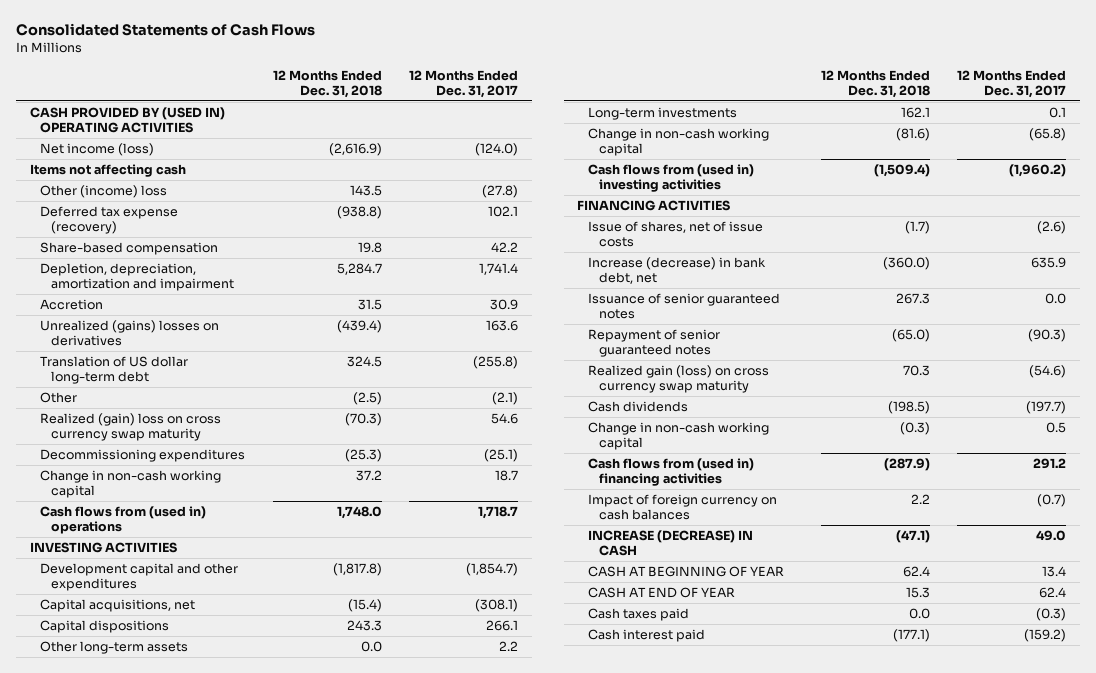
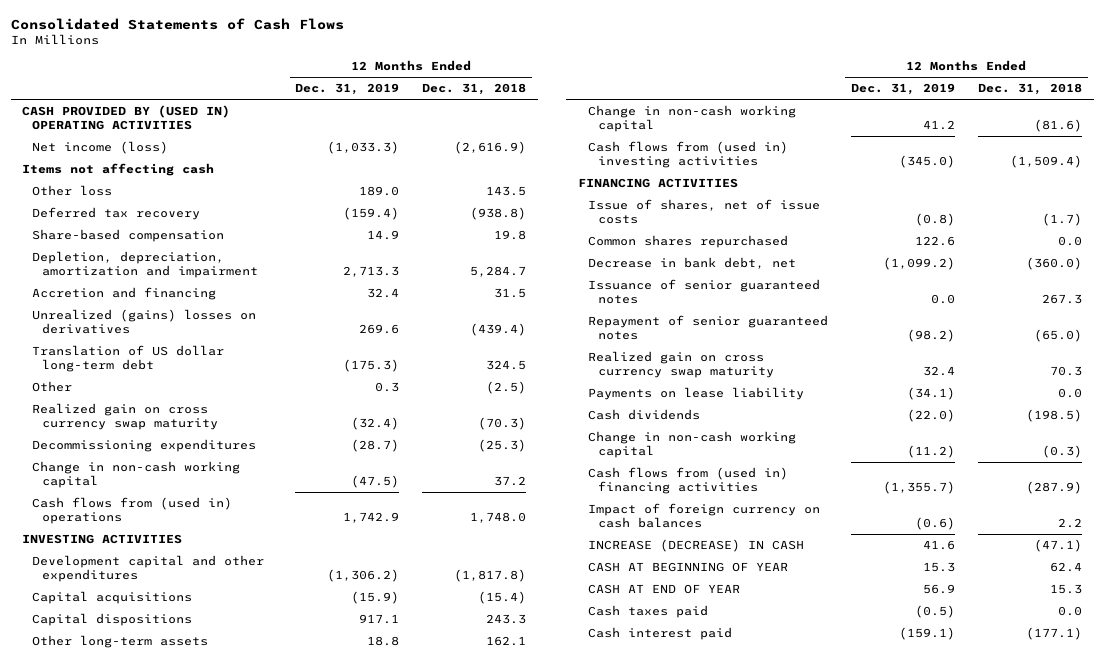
[409,70,519,98] 12 Months Ended Dec. 31, 2017 -> none
none -> [295,83,400,96] Dec. 31, 2019
[40,185,168,199] Other (income) loss -> [32,184,113,196] Other loss
[40,206,179,234] Deferred tax expense (recovery) -> [32,206,201,220] Deferred tax recovery
[40,299,104,311] Accretion -> [32,286,217,300] Accretion and financing
[40,413,222,441] Realized (gain) loss on cross currency swap maturity -> [32,402,219,430] Realized gain on cross currency swap maturity
[40,599,196,613] Capital acquisitions, net -> [32,590,193,604] Capital acquisitions
[588,107,738,121] Long-term investments -> none
[360,641,382,653] 0.0 -> [486,635,527,646] 162.1
none -> [587,234,788,248] Common shares repurchased
[588,257,767,284] Increase (decrease) in bank debt, net -> [587,256,796,269] Decrease in bank debt, net
[588,365,770,393] Realized gain (loss) on cross currency swap maturity -> [587,350,774,378] Realized gain on cross currency swap maturity
none -> [587,386,804,400] Payments on lease liability

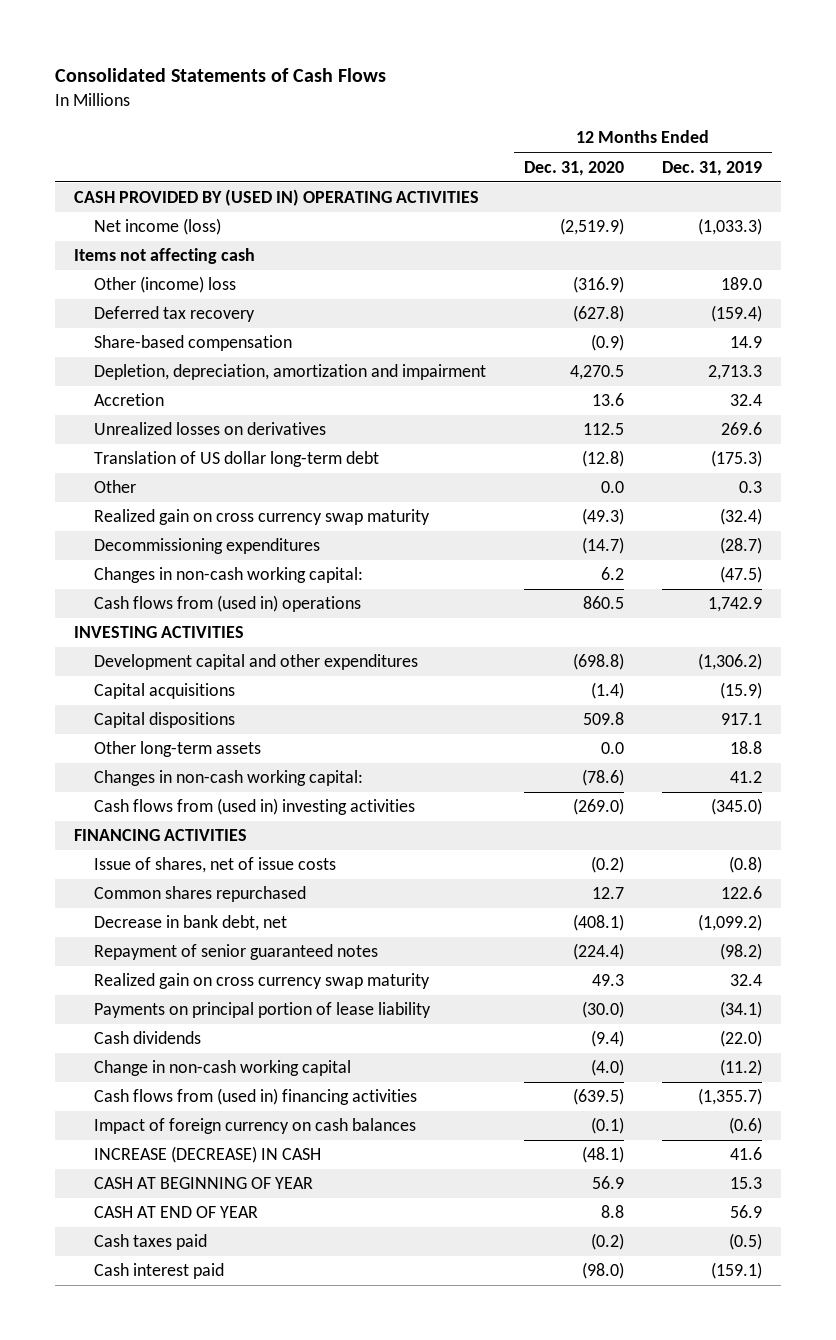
[422,83,527,96] Dec. 31, 2018 -> none
none -> [523,160,624,176] Dec. 31, 2020
[32,184,113,196] Other loss -> [93,276,236,294] Other (income) loss
[32,286,217,300] Accretion and financing -> [93,393,164,407] Accretion
[32,308,257,334] Unrealized (gains) losses on derivatives -> [93,422,326,436] Unrealized losses on derivatives
[32,460,241,488] Change in non-cash working capital -> [93,567,363,584] Changes in non-cash working capital:
[587,104,796,132] Change in non-cash working capital -> [93,770,363,787] Changes in non-cash working capital:
[587,278,820,304] Issuance of senior guaranteed notes -> none
[587,386,804,400] Payments on lease liability -> [93,1002,431,1019] Payments on principal portion of lease liability

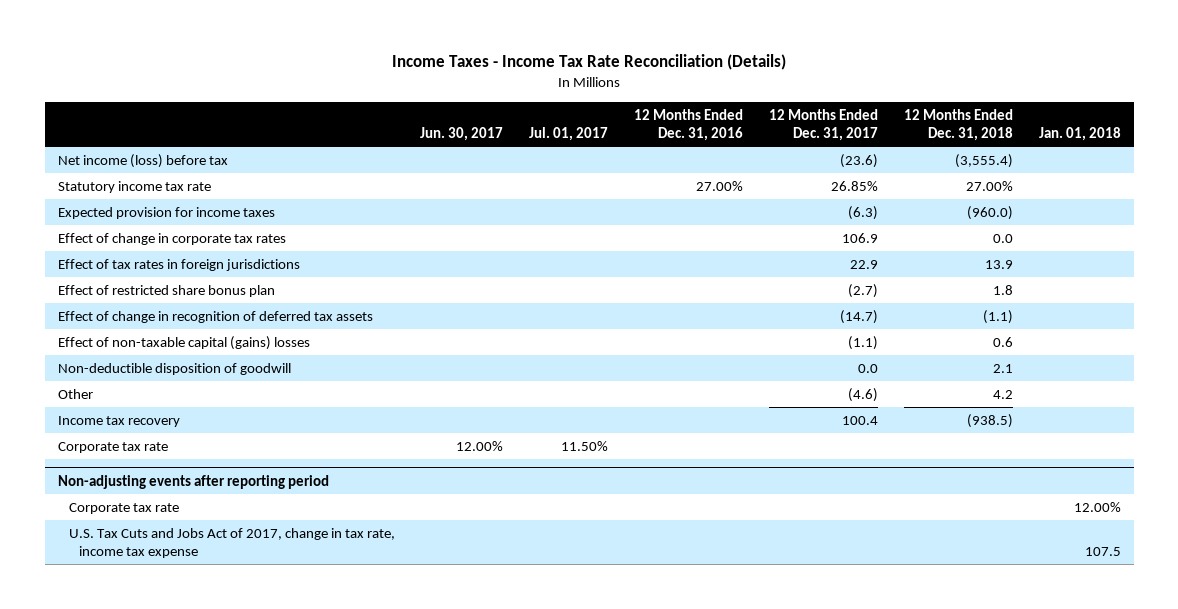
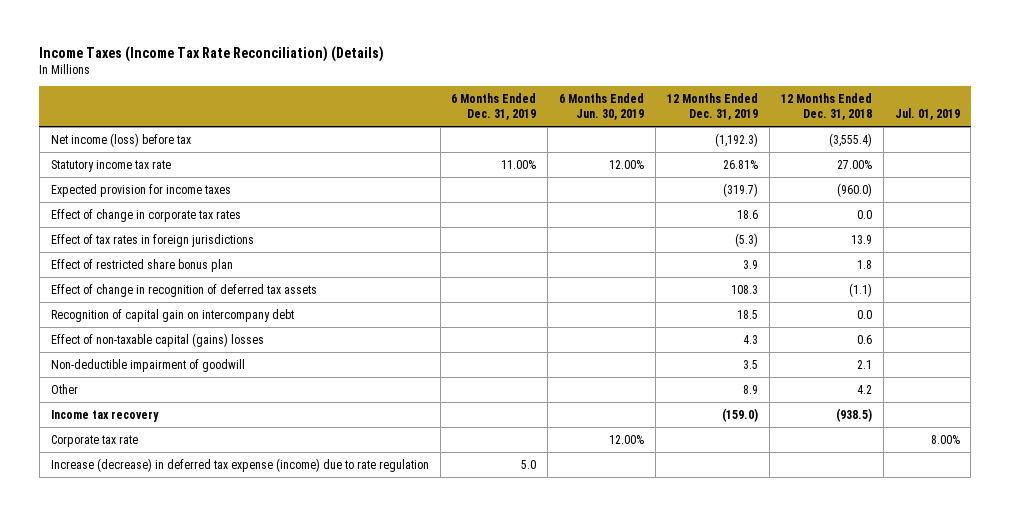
[392,54,787,71] Income Taxes - Income Tax Rate Reconciliation (Details) -> [39,46,385,63] Income Taxes (Income Tax Rate Reconciliation) (Details)
[420,126,504,141] Jun. 30, 2017 -> none
[529,126,609,141] Jul. 01, 2017 -> none
[634,108,744,141] 12 Months Ended Dec. 31, 2016 -> none
[768,108,878,141] 12 Months Ended Dec. 31, 2017 -> none
[1038,126,1121,141] Jan. 01, 2018 -> none
none -> [451,92,537,121] 6 Months Ended Dec. 31, 2019
none -> [559,92,645,121] 6 Months Ended Jun. 30, 2019
none -> [667,92,759,121] 12 Months Ended Dec. 31, 2019
none -> [894,108,960,121] Jul. 01, 2019
none -> [50,308,294,322] Recognition of capital gain on intercompany debt
[57,362,291,375] Non-deductible disposition of goodwill -> [50,358,245,372] Non-deductible impairment of goodwill
[57,474,329,489] Non-adjusting events after reporting period -> none
[68,502,179,514] Corporate tax rate -> none
[68,527,395,558] U.S. Tax Cuts and Jobs Act of 2017, change in tax rate, income tax expense -> none
none -> [50,457,429,472] Increase (decrease) in deferred tax expense (income) due to rate regulation

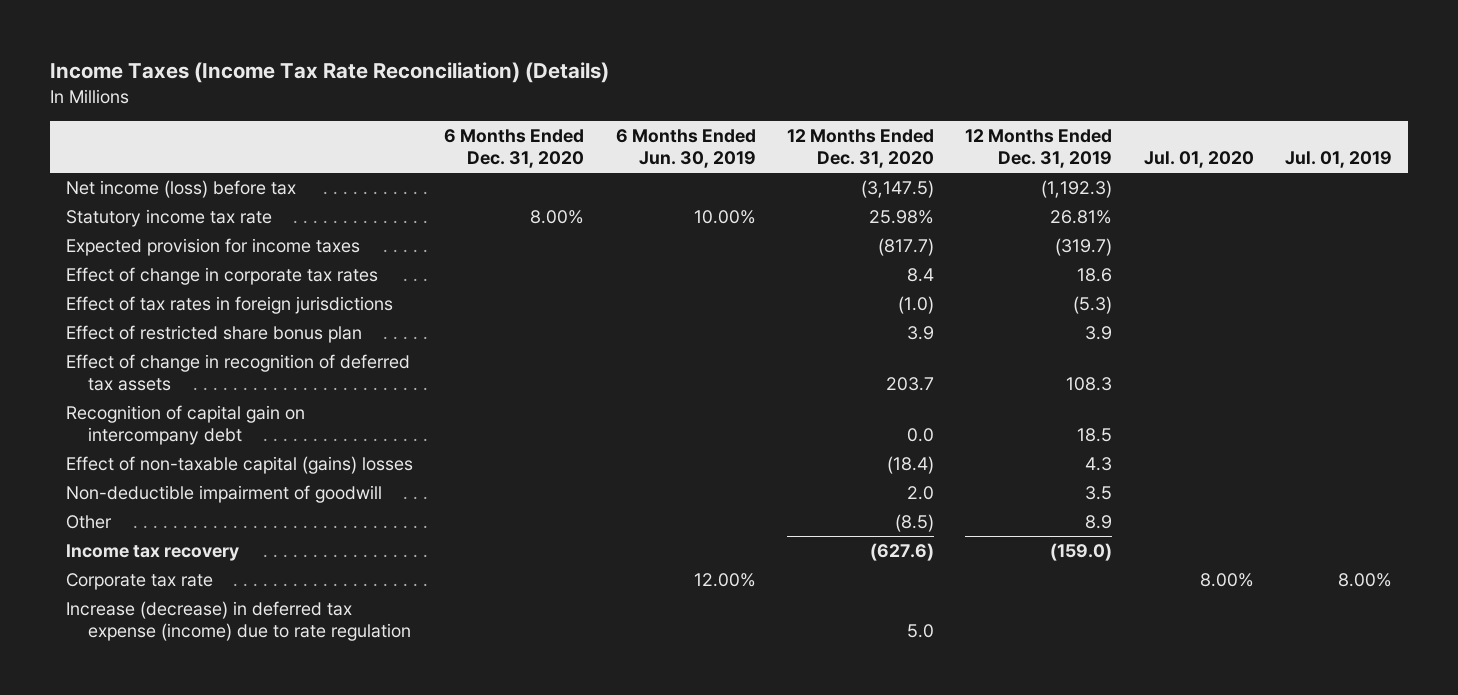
[451,92,537,121] 6 Months Ended Dec. 31, 2019 -> none
[780,92,872,121] 12 Months Ended Dec. 31, 2018 -> none
none -> [444,129,585,169] 6 Months Ended Dec. 31, 2020
none -> [787,129,935,169] 12 Months Ended Dec. 31, 2020
none -> [1143,151,1254,169] Jul. 01, 2020
[609,159,645,169] 12.00% -> [693,209,756,224] 10.00%

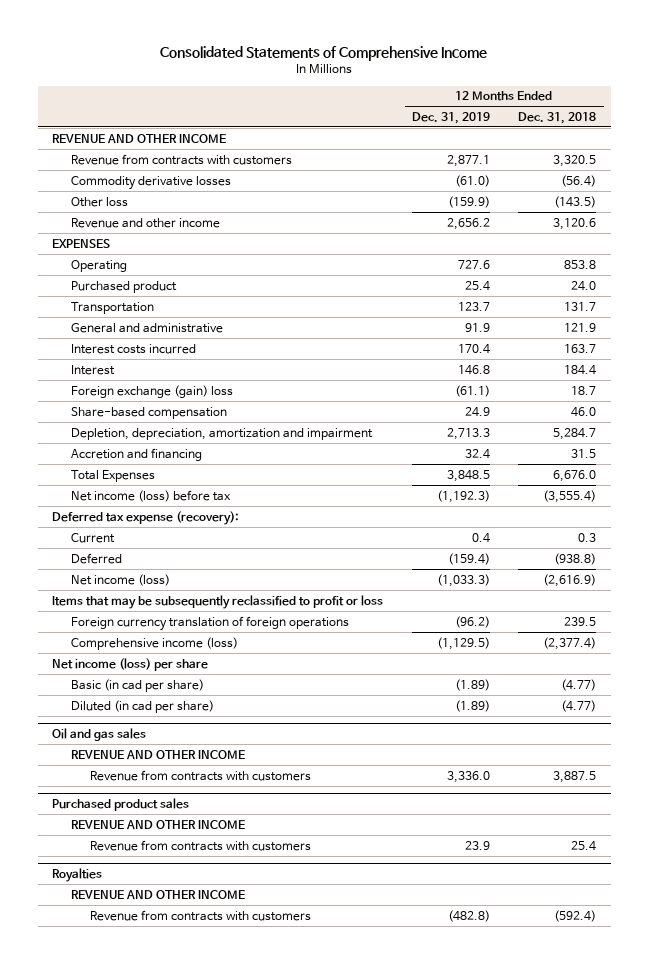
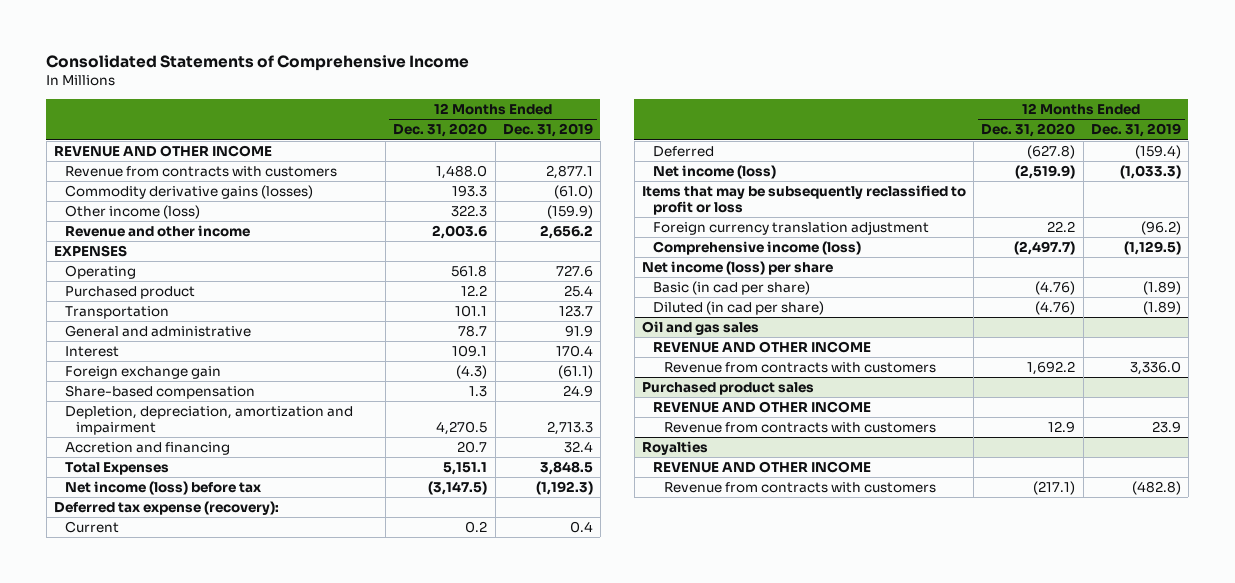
[518,112,597,125] Dec. 31, 2018 -> none
none -> [393,123,488,138] Dec. 31, 2020
[71,175,232,190] Commodity derivative losses -> [64,185,313,200] Commodity derivative gains (losses)
[71,196,129,207] Other loss -> [64,205,200,220] Other income (loss)
[71,364,116,375] Interest -> none
[71,343,197,354] Interest costs incurred -> [64,346,119,358] Interest
[71,384,234,398] Foreign exchange (gain) loss -> [64,366,221,380] Foreign exchange gain
[71,615,350,631] Foreign currency translation of foreign operations -> [652,221,929,236] Foreign currency translation adjustment

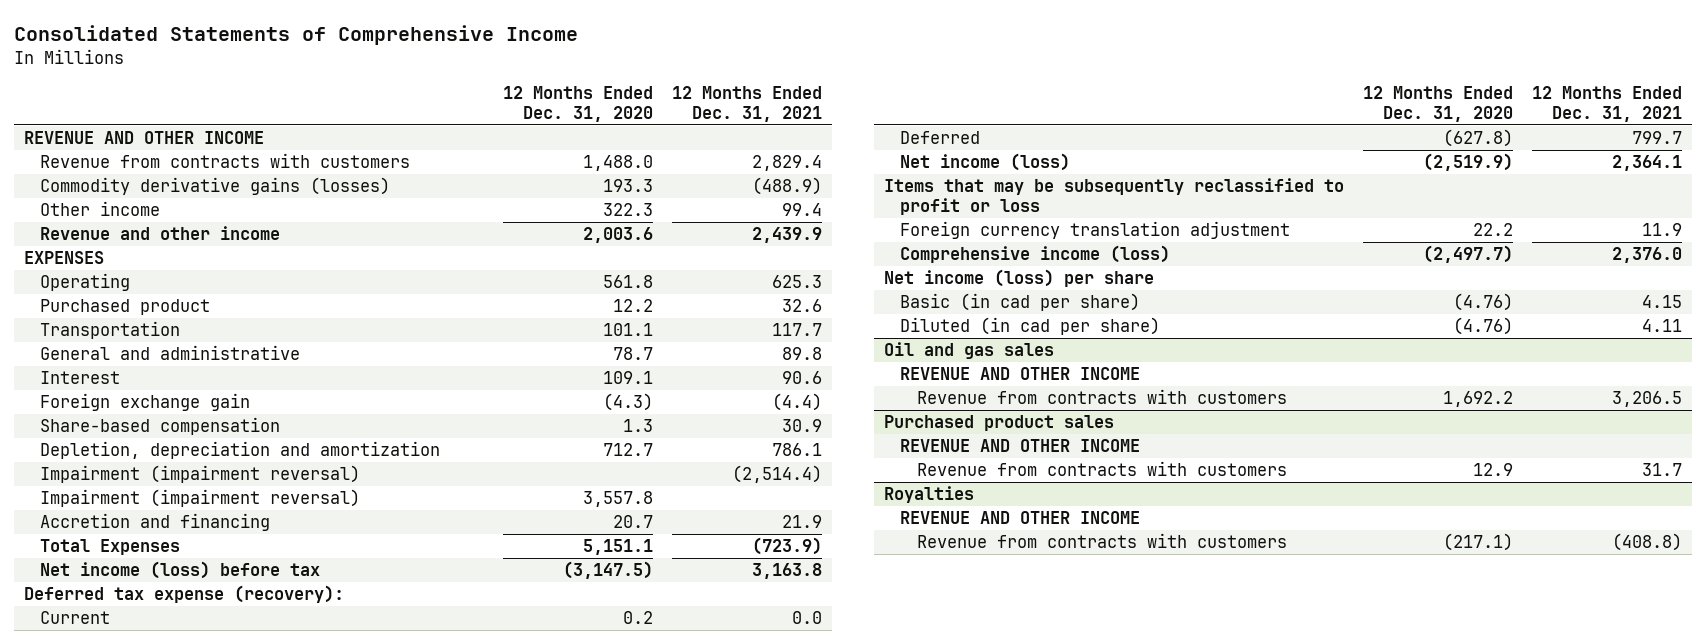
[502,123,593,138] Dec. 31, 2019 -> none
none -> [672,85,823,122] 12 Months Ended Dec. 31, 2021
[64,205,200,220] Other income (loss) -> [40,201,161,217] Other income
[64,406,353,435] Depletion, depreciation, amortization and impairment -> [40,441,441,460] Depletion, depreciation and amortization
[436,420,488,435] 4,270.5 -> [603,443,654,457] 712.7
none -> [40,465,361,484] Impairment (impairment reversal)
none -> [40,489,361,508] Impairment (impairment reversal)

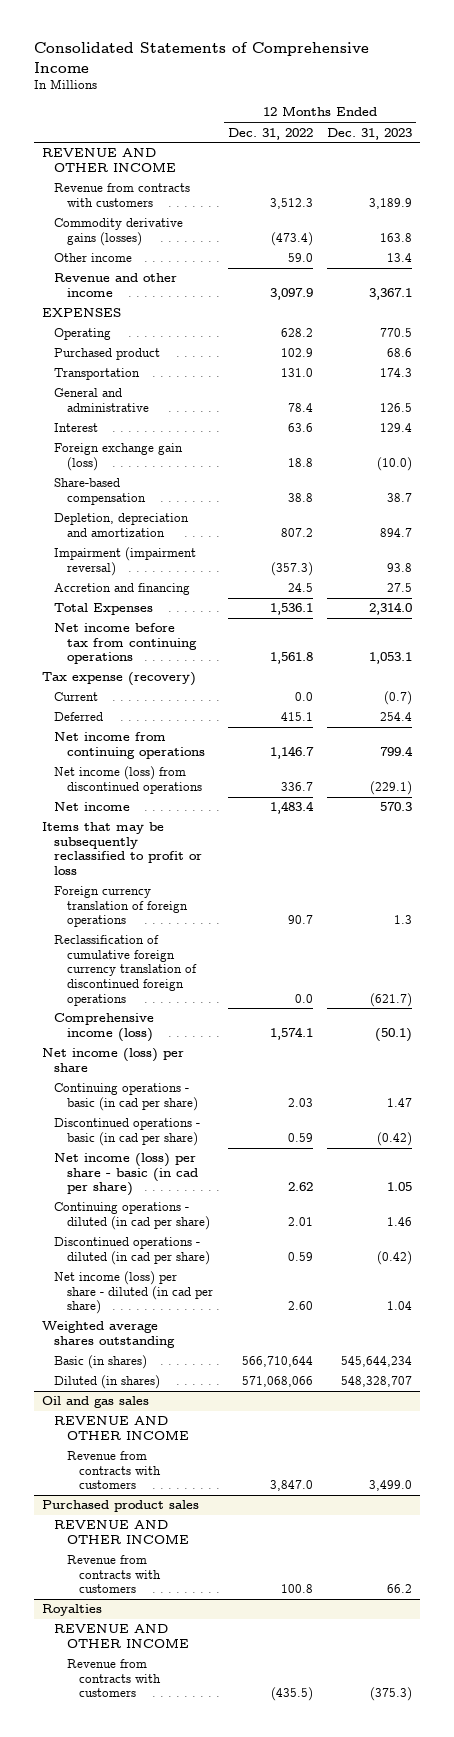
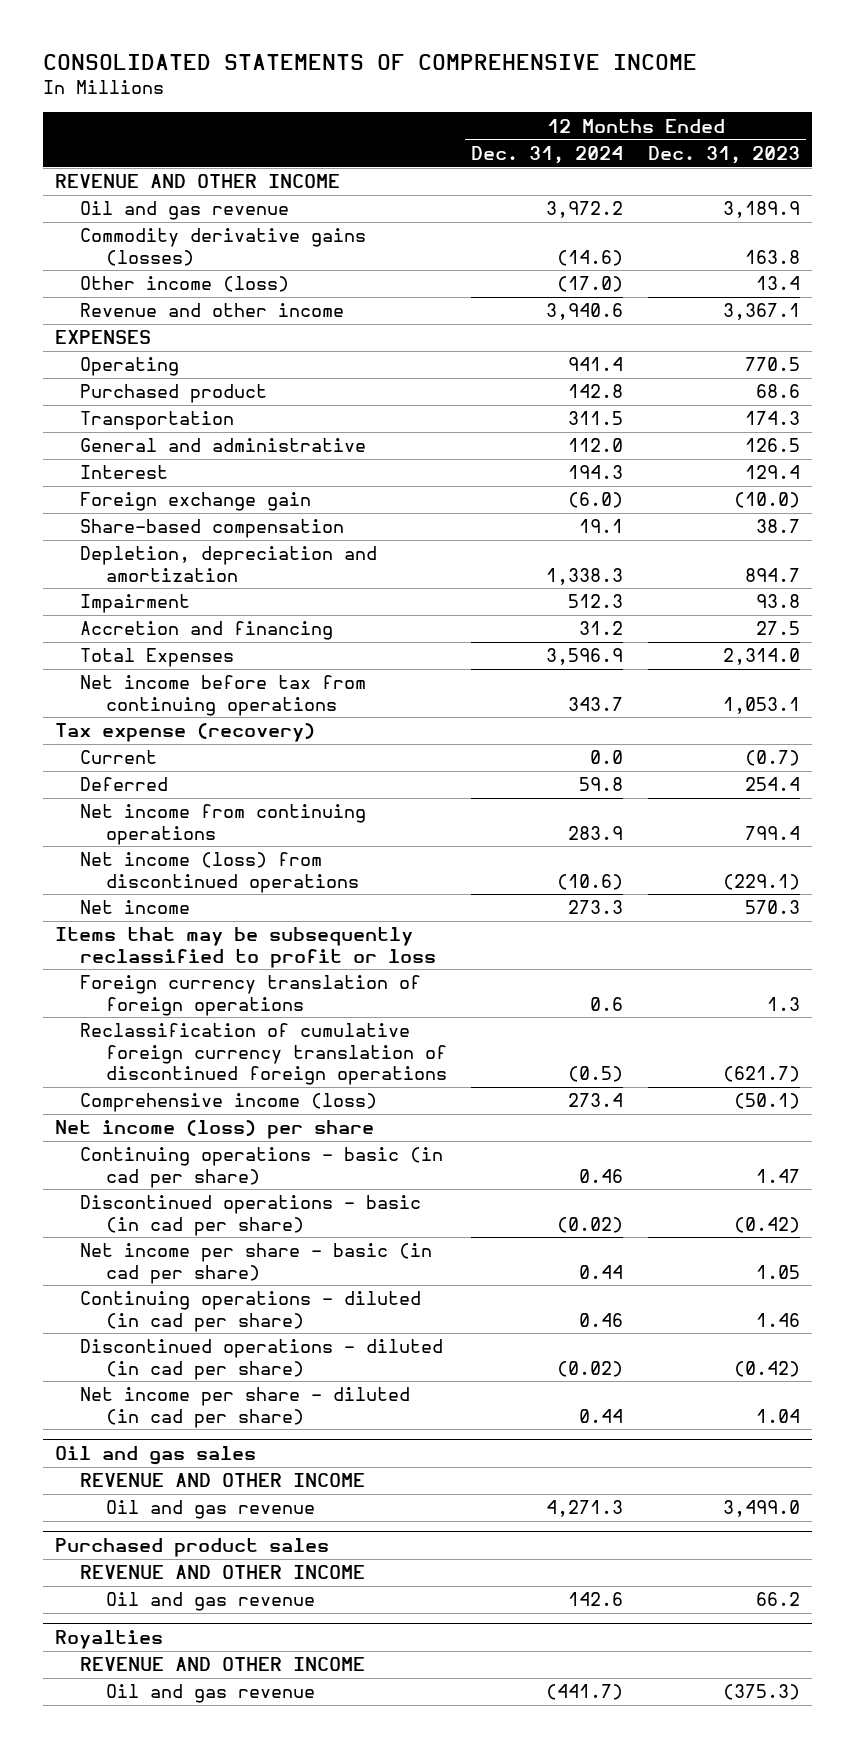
[34,42,370,73] Consolidated Statements of Comprehensive Income -> [42,54,697,71] CONSOLIDATED STATEMENTS OF COMPREHENSIVE INCOME
[227,127,313,140] Dec. 31, 2022 -> none
none -> [471,146,624,165] Dec. 31, 2024
[54,183,191,207] Revenue from contracts with customers -> [80,201,290,221] Oil and gas revenue
[54,253,133,263] Other income -> [80,276,290,293] Other income (loss)
[54,443,184,471] Foreign exchange gain (loss) -> [80,492,312,512] Foreign exchange gain
[54,547,197,576] Impairment (impairment reversal) -> [80,594,191,614] Impairment
[54,1153,198,1197] Net income (loss) per share - basic (in cad per share) -> [80,1243,433,1284] Net income per share - basic (in cad per share)
[41,1321,176,1348] Weighted average shares outstanding -> none
[54,1355,148,1370] Basic (in shares) -> none
[54,1375,161,1390] Diluted (in shares) -> none
[54,1271,213,1315] Net income (loss) per share - diluted (in cad per share) -> [80,1387,411,1428] Net income per share - diluted (in cad per share)
[66,1451,162,1490] Revenue from contracts with customers -> [105,1500,315,1520] Oil and gas revenue
[66,1555,162,1594] Revenue from contracts with customers -> [105,1592,315,1612] Oil and gas revenue
[66,1659,162,1698] Revenue from contracts with customers -> [105,1684,315,1704] Oil and gas revenue

